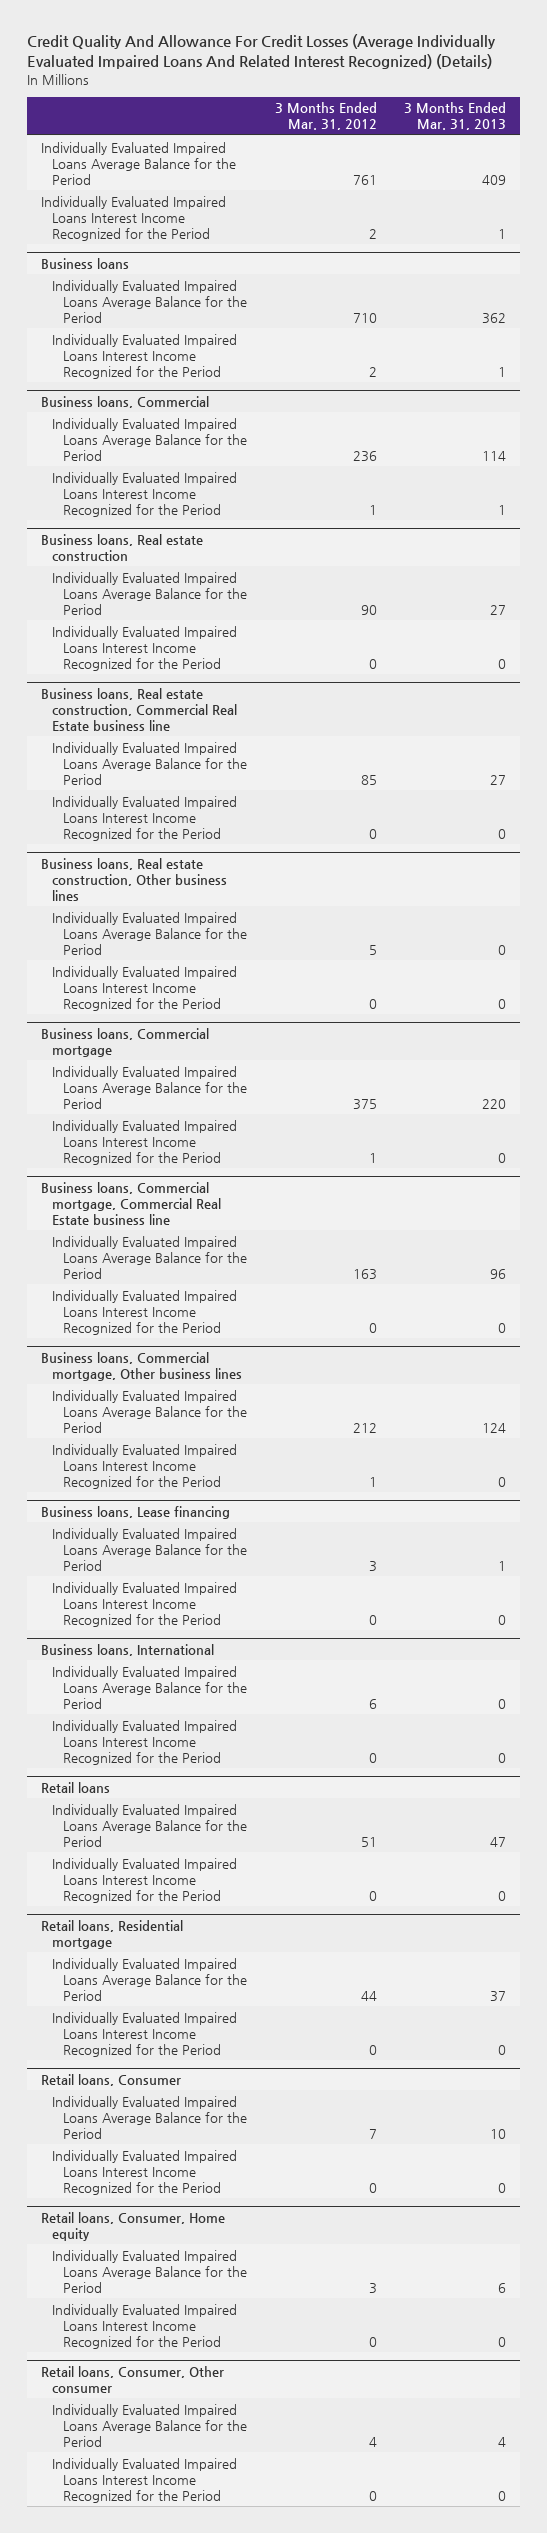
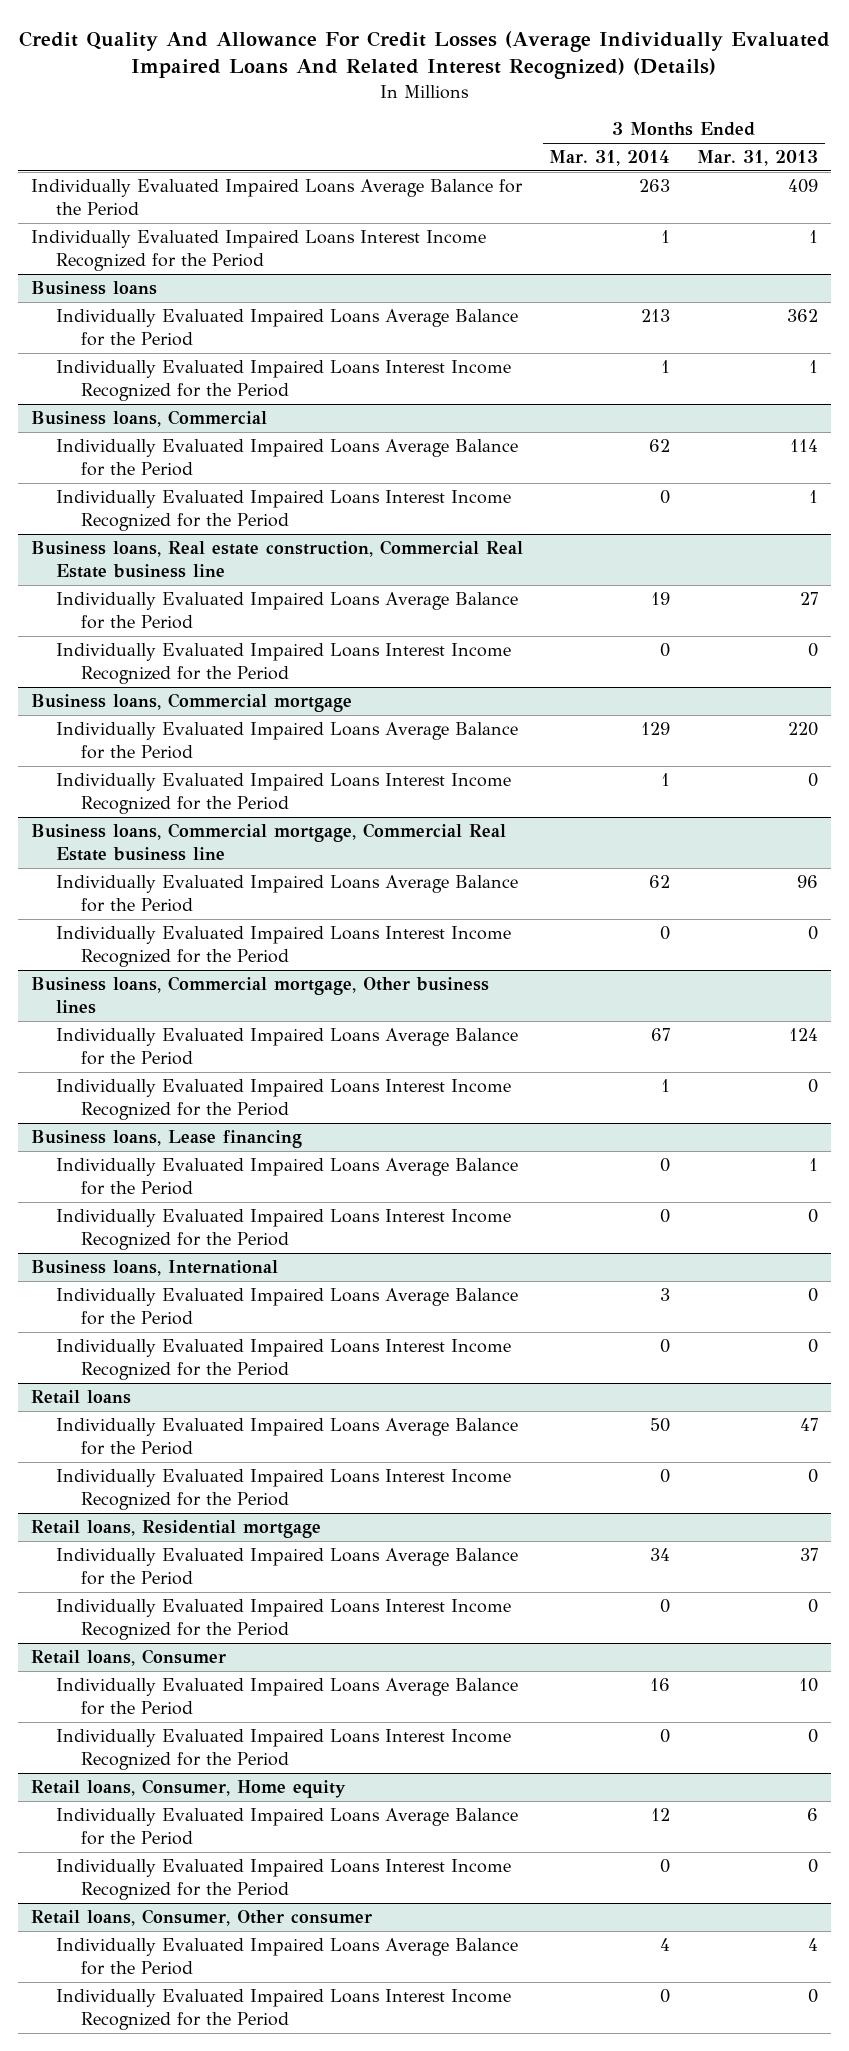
[274,102,377,131] 3 Months Ended Mar. 31, 2012 -> none
none -> [549,150,671,167] Mar. 31, 2014
[40,533,203,561] Business loans, Real estate construction -> none
[51,571,247,615] Individually Evaluated Impaired Loans Average Balance for the Period -> none
[51,625,237,671] Individually Evaluated Impaired Loans Interest Income Recognized for the Period -> none
[40,857,227,901] Business loans, Real estate construction, Other business lines -> none
[51,911,247,955] Individually Evaluated Impaired Loans Average Balance for the Period -> none
[51,965,237,1011] Individually Evaluated Impaired Loans Interest Income Recognized for the Period -> none

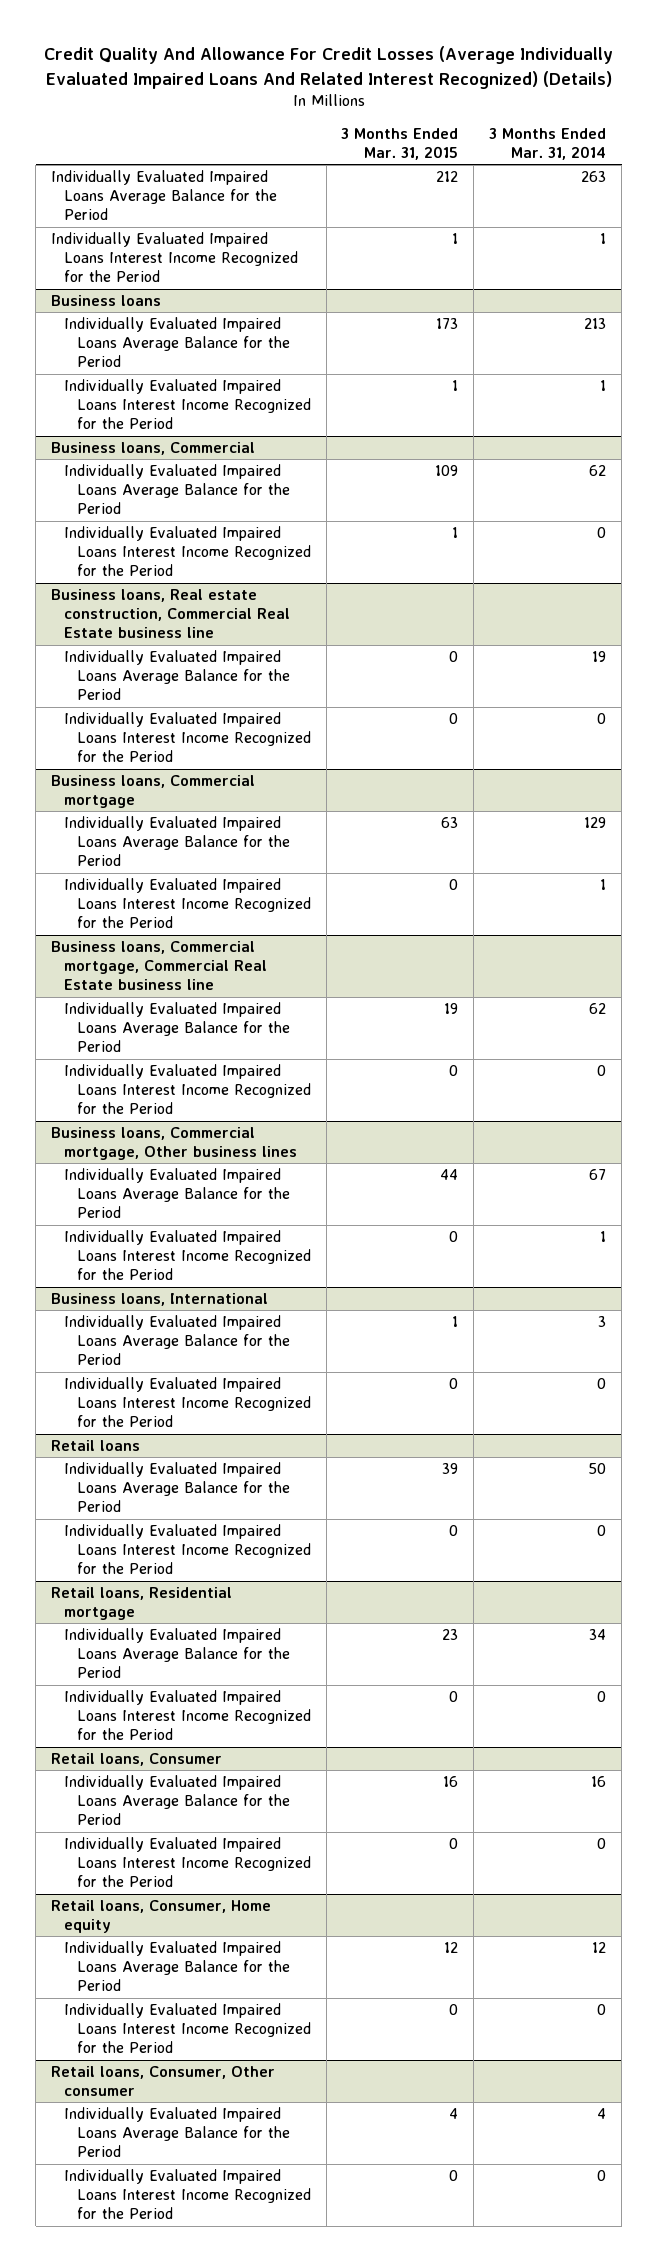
[696,150,818,167] Mar. 31, 2013 -> none
none -> [341,128,459,161] 3 Months Ended Mar. 31, 2015
[30,1129,302,1148] Business loans, Lease financing -> none
[56,1157,519,1196] Individually Evaluated Impaired Loans Average Balance for the Period -> none
[56,1208,512,1251] Individually Evaluated Impaired Loans Interest Income Recognized for the Period -> none

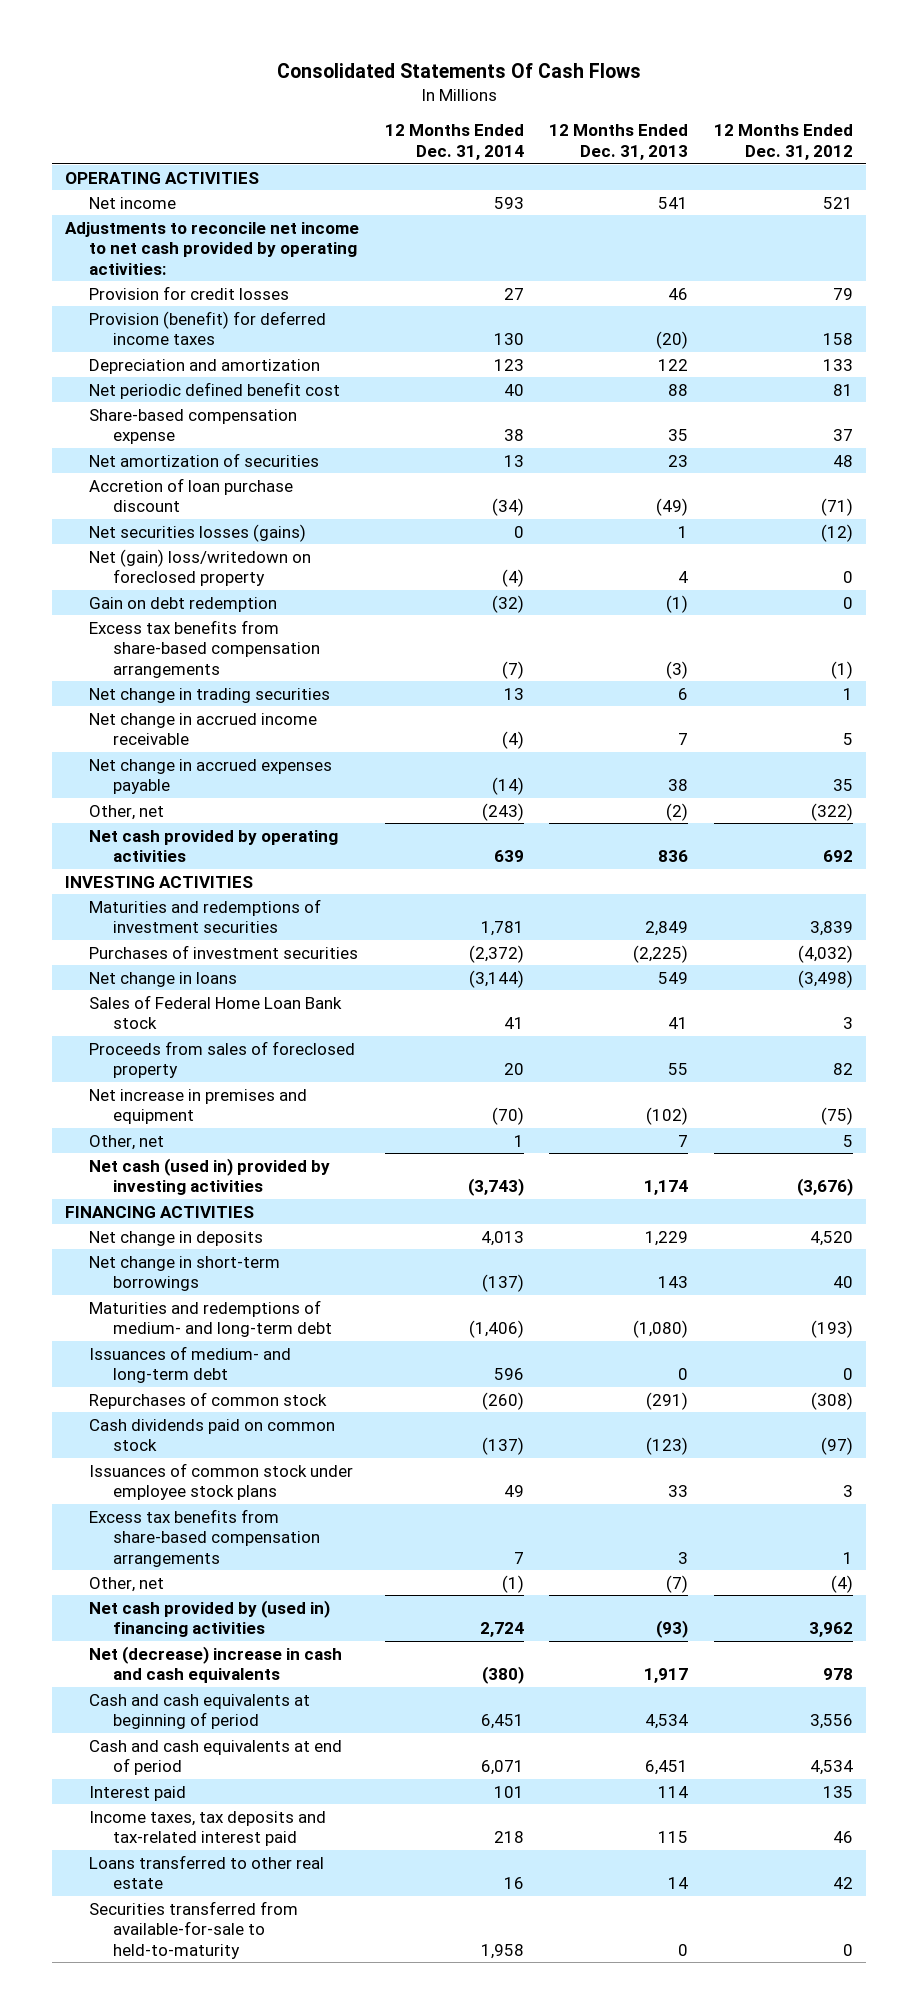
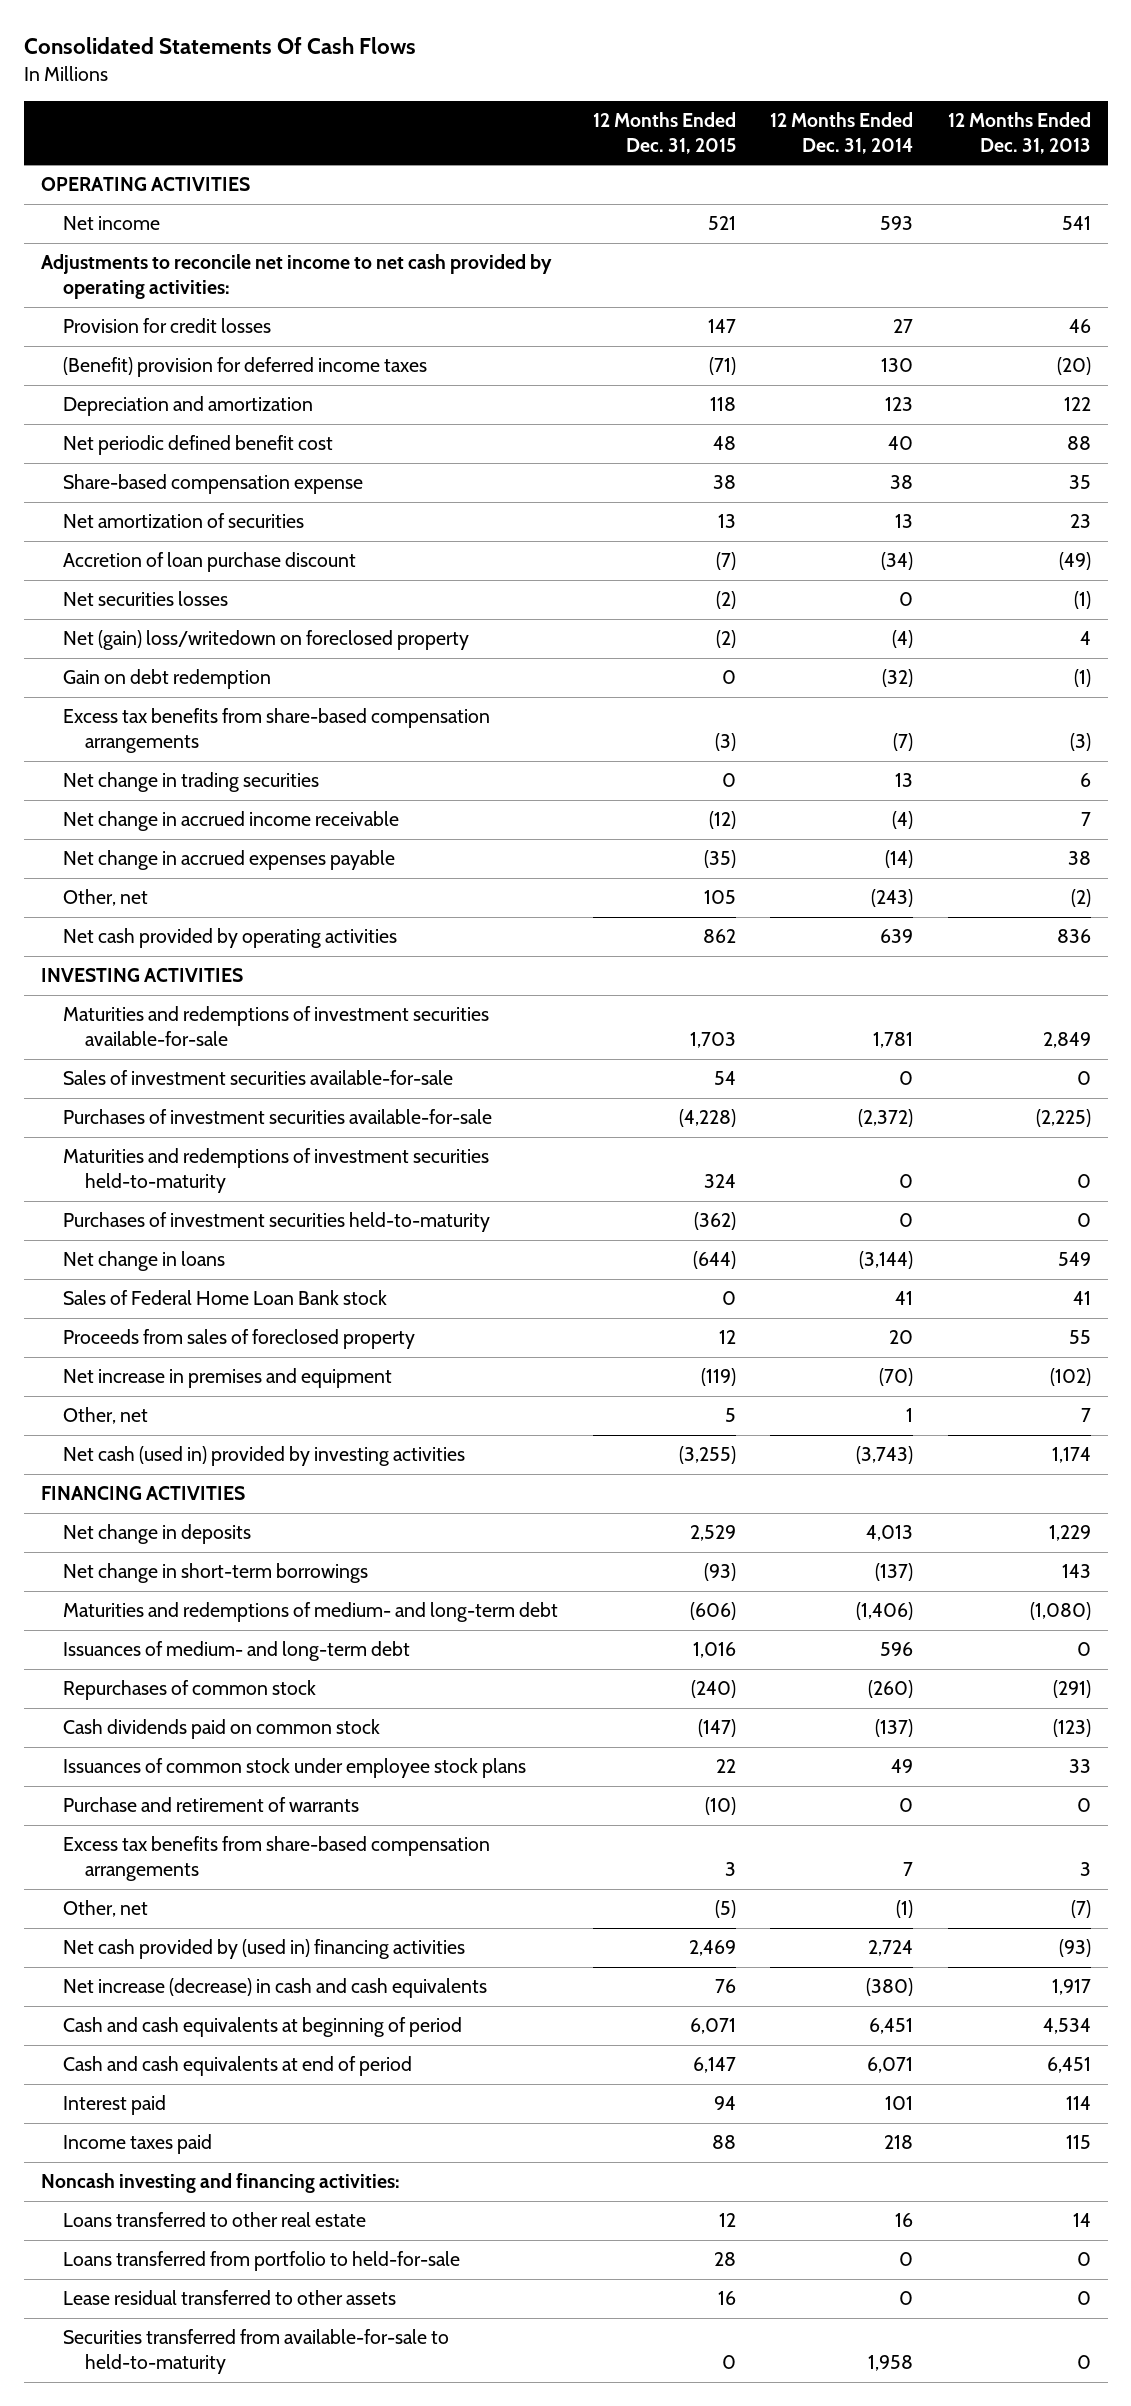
[713,124,853,160] 12 Months Ended Dec. 31, 2012 -> none
none -> [592,111,736,154] 12 Months Ended Dec. 31, 2015
[89,310,327,346] Provision (benefit) for deferred income taxes -> [63,357,428,378] (Benefit) provision for deferred income taxes
[89,523,307,542] Net securities losses (gains) -> [63,591,229,607] Net securities losses
[678,525,689,538] 1 -> [1073,591,1091,610] (1)
[89,898,322,934] Maturities and redemptions of investment securities -> [63,1006,490,1047] Maturities and redemptions of investment securities available-for-sale
none -> [63,1070,454,1086] Sales of investment securities available-for-sale
[89,944,359,959] Purchases of investment securities -> [63,1109,493,1125] Purchases of investment securities available-for-sale
none -> [63,1148,490,1194] Maturities and redemptions of investment securities held-to-maturity
none -> [63,1212,491,1233] Purchases of investment securities held-to-maturity
none -> [63,1797,360,1813] Purchase and retirement of warrants
[89,1645,343,1684] Net (decrease) increase in cash and cash equivalents -> [63,1978,488,1999] Net increase (decrease) in cash and cash equivalents
[89,1810,327,1847] Income taxes, tax deposits and tax-related interest paid -> [63,2134,213,2155] Income taxes paid
none -> [40,2173,400,2194] Noncash investing and financing activities:
none -> [63,2251,461,2272] Loans transferred from portfolio to held-for-sale
none -> [63,2290,397,2306] Lease residual transferred to other assets

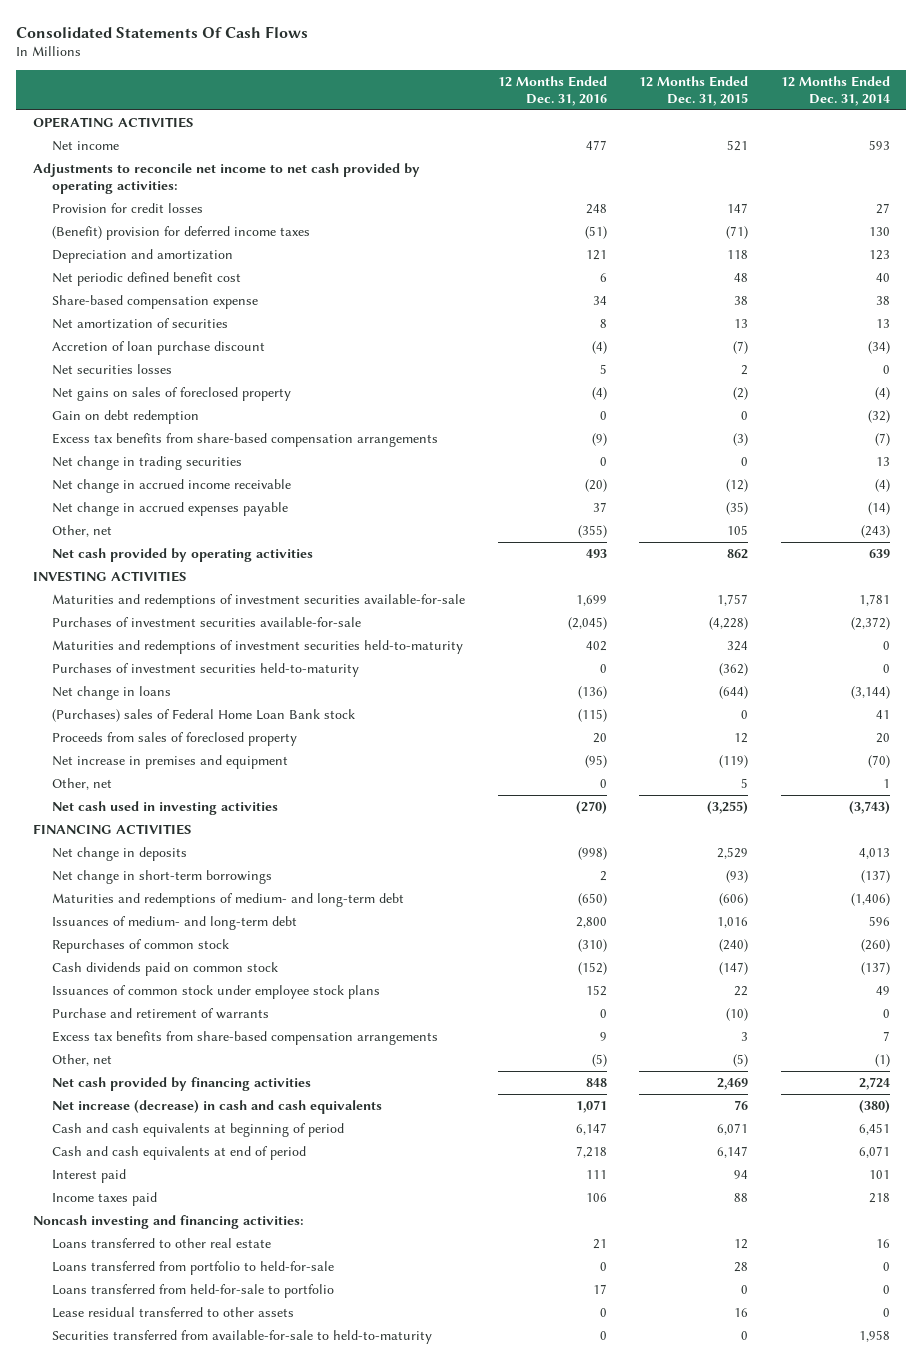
[947,111,1091,154] 12 Months Ended Dec. 31, 2013 -> none
none -> [497,76,607,107] 12 Months Ended Dec. 31, 2016
[715,591,736,610] (2) -> [741,364,749,375] 2
[63,630,470,651] Net (gain) loss/writedown on foreclosed property -> [52,386,292,401] Net gains on sales of foreclosed property
[63,1070,454,1086] Sales of investment securities available-for-sale -> none
[689,1032,736,1049] 1,703 -> [717,593,749,606] 1,757
[63,1290,388,1306] Sales of Federal Home Loan Bank stock -> [52,708,356,722] (Purchases) sales of Federal Home Loan Bank stock
[63,1446,466,1467] Net cash (used in) provided by investing activities -> [52,800,279,815] Net cash used in investing activities
[63,1939,466,1960] Net cash provided by (used in) financing activities -> [52,1076,312,1091] Net cash provided by financing activities
none -> [52,1283,335,1298] Loans transferred from held-for-sale to portfolio

